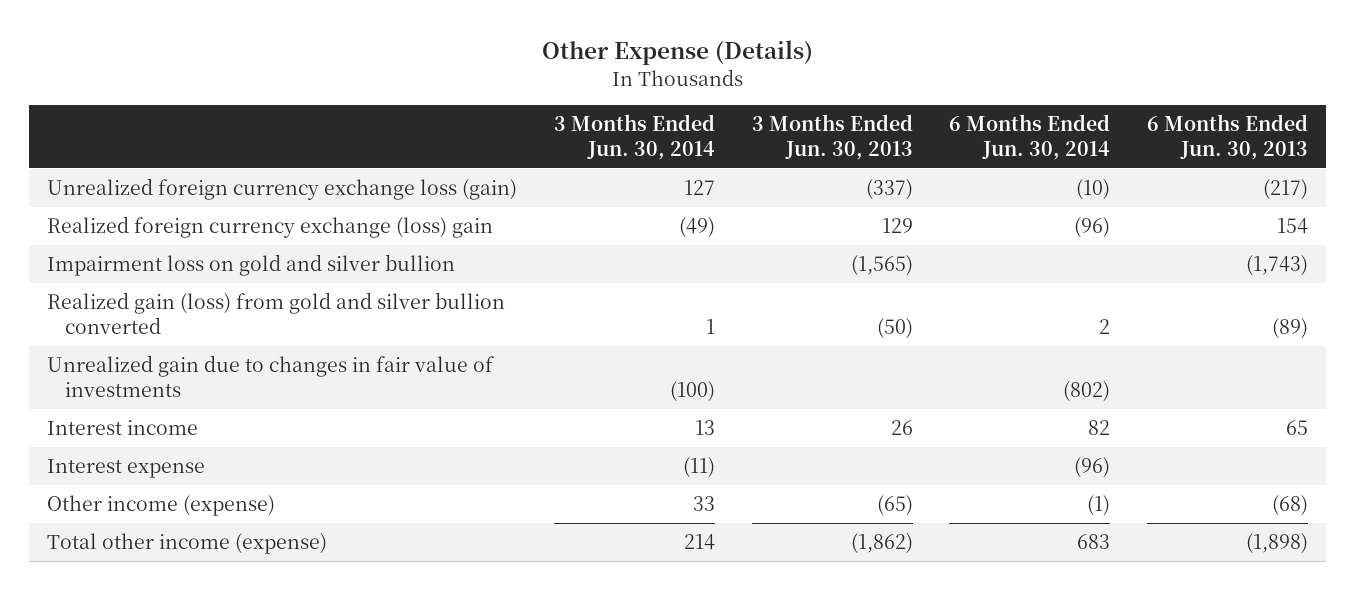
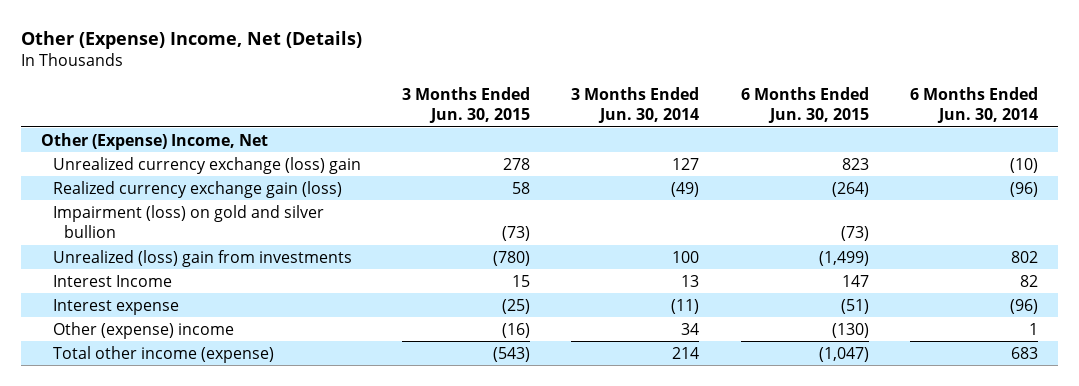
[541,40,813,66] Other Expense (Details) -> [20,30,362,49] Other (Expense) Income, Net (Details)
[751,114,913,161] 3 Months Ended Jun. 30, 2013 -> none
[1147,114,1309,161] 6 Months Ended Jun. 30, 2013 -> none
none -> [401,86,530,124] 3 Months Ended Jun. 30, 2015
none -> [740,86,869,124] 6 Months Ended Jun. 30, 2015
[47,292,506,334] Realized gain (loss) from gold and silver bullion converted -> none
none -> [41,132,269,150] Other (Expense) Income, Net
[47,178,518,201] Unrealized foreign currency exchange loss (gain) -> [52,156,361,174] Unrealized currency exchange (loss) gain
[47,216,494,239] Realized foreign currency exchange (loss) gain -> [52,180,342,198] Realized currency exchange gain (loss)
[47,254,456,277] Impairment loss on gold and silver bullion -> [52,204,324,239] Impairment (loss) on gold and silver bullion
[47,355,495,397] Unrealized gain due to changes in fair value of investments -> [52,249,352,267] Unrealized (loss) gain from investments
[669,380,715,402] (100) -> [672,250,700,263] 100
[1063,380,1111,402] (802) -> [1010,250,1038,263] 802
[47,420,199,436] Interest income -> [52,274,172,287] Interest Income
[47,495,276,517] Other income (expense) -> [52,321,234,339] Other (expense) income
[692,496,715,512] 33 -> [681,322,700,335] 34
[1087,495,1111,517] (1) -> [1028,322,1038,335] 1

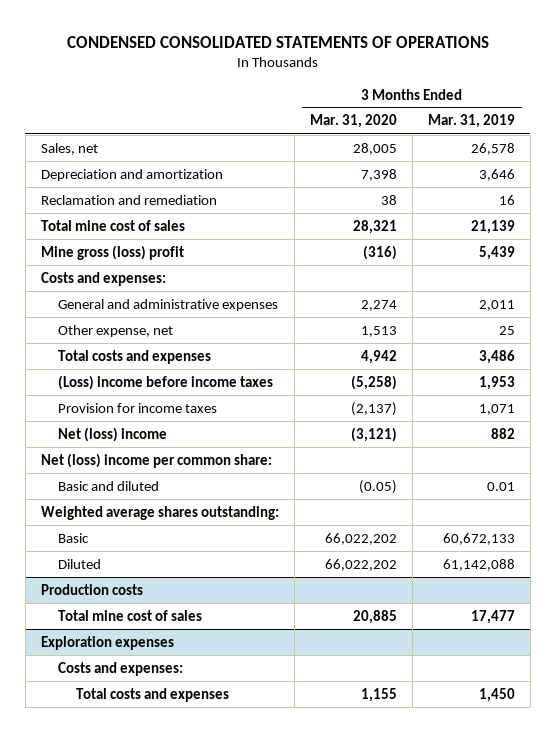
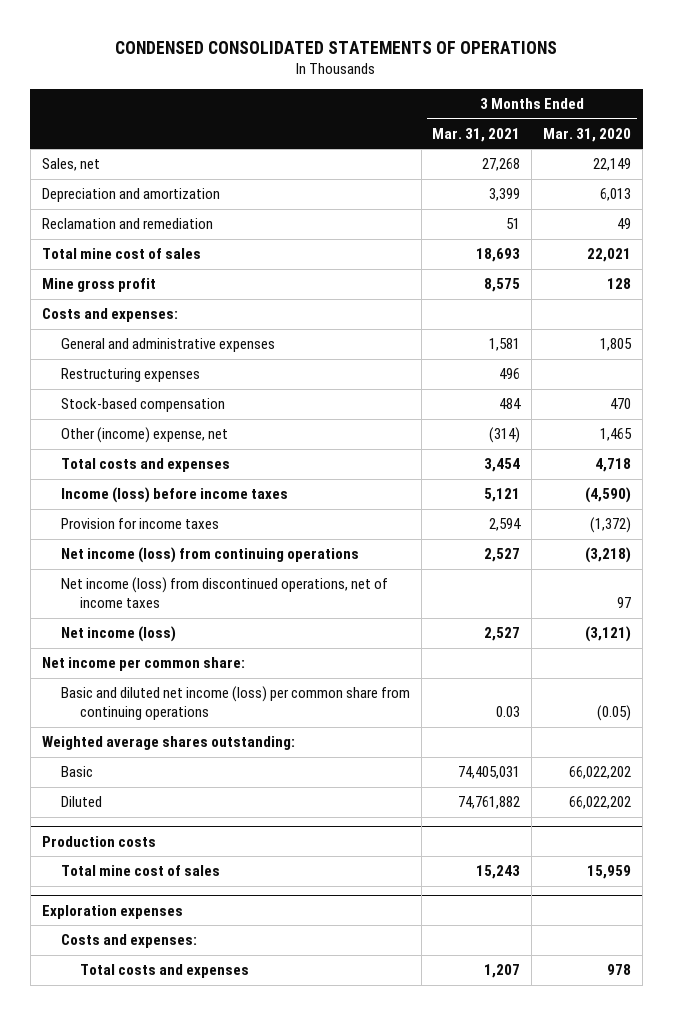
[427,114,515,129] Mar. 31, 2019 -> none
none -> [432,127,521,142] Mar. 31, 2021
[352,142,397,155] 28,005 -> [593,158,632,172] 22,149
[360,168,397,181] 7,398 -> [600,188,632,202] 6,013
[380,194,397,205] 38 -> [617,218,632,230] 49
[352,219,397,234] 28,321 -> [587,248,632,263] 22,021
[40,244,184,260] Mine gross (loss) profit -> [41,278,156,293] Mine gross profit
[362,244,397,260] (316) -> [607,278,632,290] 128
[58,480,160,491] Basic and diluted -> none
[360,299,397,311] 2,274 -> [600,338,633,352] 1,805
none -> [60,368,200,383] Restructuring expenses
none -> [60,398,225,413] Stock-based compensation
[58,324,174,337] Other expense, net -> [60,427,228,444] Other (income) expense, net
[360,325,397,337] 1,513 -> [600,428,633,442] 1,465
[360,349,397,364] 4,942 -> [595,458,632,473] 4,718
[58,374,274,390] (Loss) income before income taxes -> [60,487,288,504] Income (loss) before income taxes
[350,374,397,390] (5,258) -> [585,487,632,504] (4,590)
[350,401,397,416] (2,137) -> [590,517,632,534] (1,372)
none -> [60,547,359,564] Net income (loss) from continuing operations
none -> [60,577,388,609] Net income (loss) from discontinued operations, net of income taxes
[58,426,168,442] Net (loss) income -> [60,626,176,643] Net income (loss)
[40,452,272,468] Net (loss) income per common share: -> [41,657,245,672] Net income per common share:
none -> [60,686,410,721] Basic and diluted net income (loss) per common share from continuing operations
[352,609,397,624] 20,885 -> [587,865,632,880] 15,959
[360,687,397,702] 1,155 -> [607,964,632,976] 978

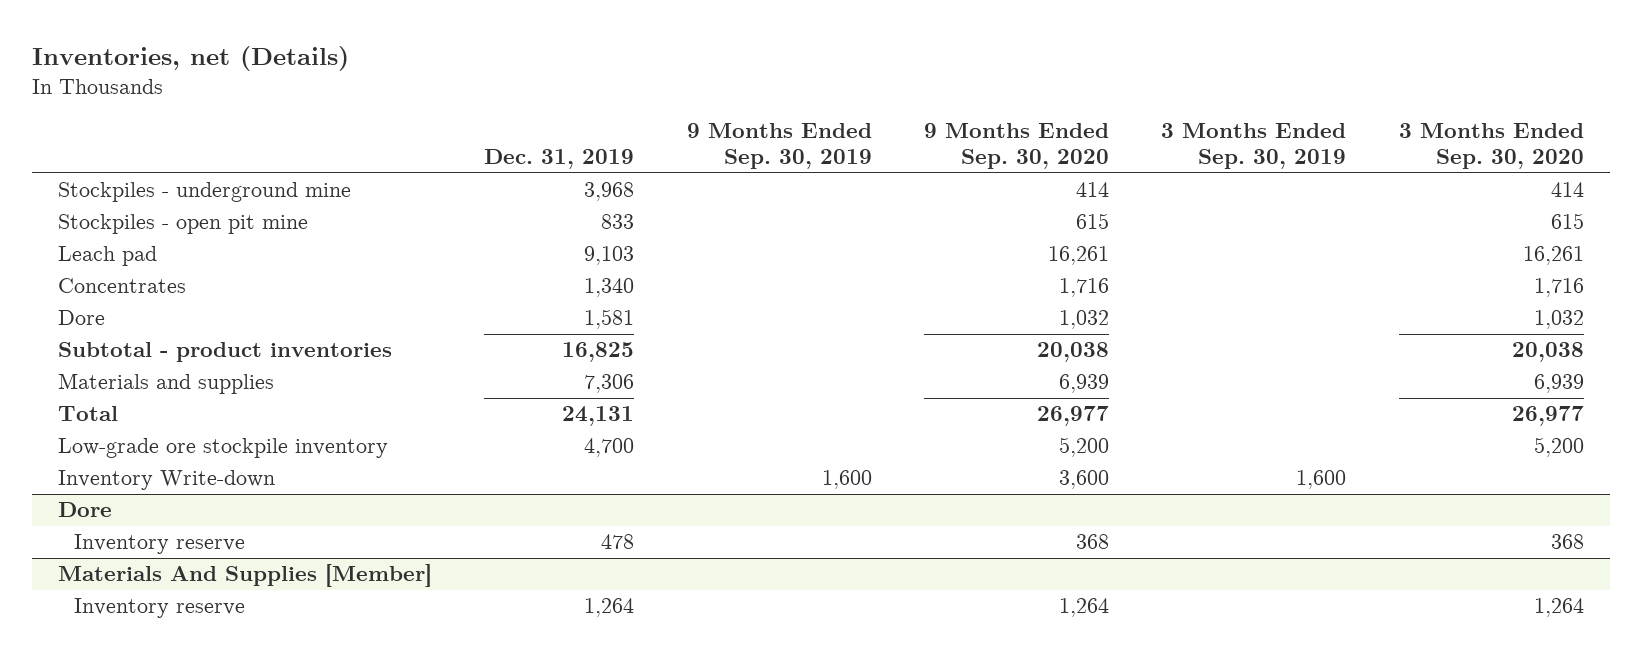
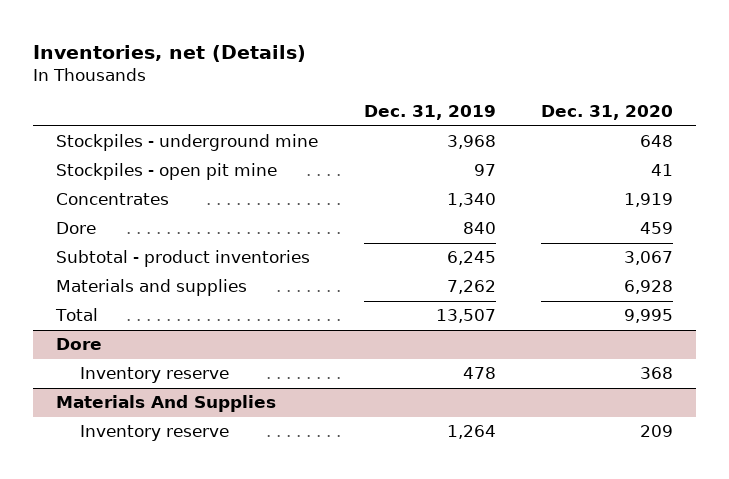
[686,123,872,169] 9 Months Ended Sep. 30, 2019 -> none
[924,123,1110,169] 9 Months Ended Sep. 30, 2020 -> none
[1161,123,1347,169] 3 Months Ended Sep. 30, 2019 -> none
[1398,123,1584,169] 3 Months Ended Sep. 30, 2020 -> none
none -> [541,105,674,121] Dec. 31, 2020
[58,246,158,267] Leach pad -> none
[601,214,635,230] 833 -> [473,164,496,177] 97
[58,438,389,459] Low-grade ore stockpile inventory -> none
[58,470,276,491] Inventory Write-down -> none
[584,309,635,330] 1,581 -> [462,222,496,235] 840
[562,342,635,363] 16,825 -> [446,251,496,266] 6,245
[584,374,635,394] 7,306 -> [446,280,496,295] 7,262
[562,406,635,427] 24,131 -> [435,309,496,324] 13,507
[58,564,433,588] Materials And Supplies [Member] -> [56,395,277,413] Materials And Supplies

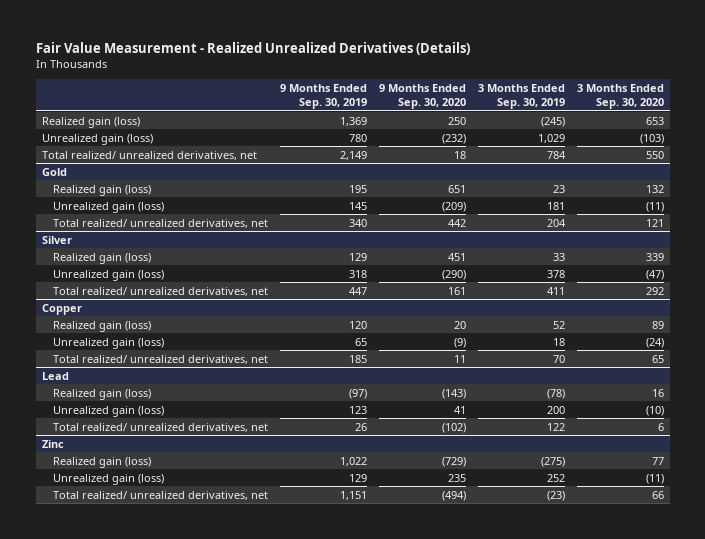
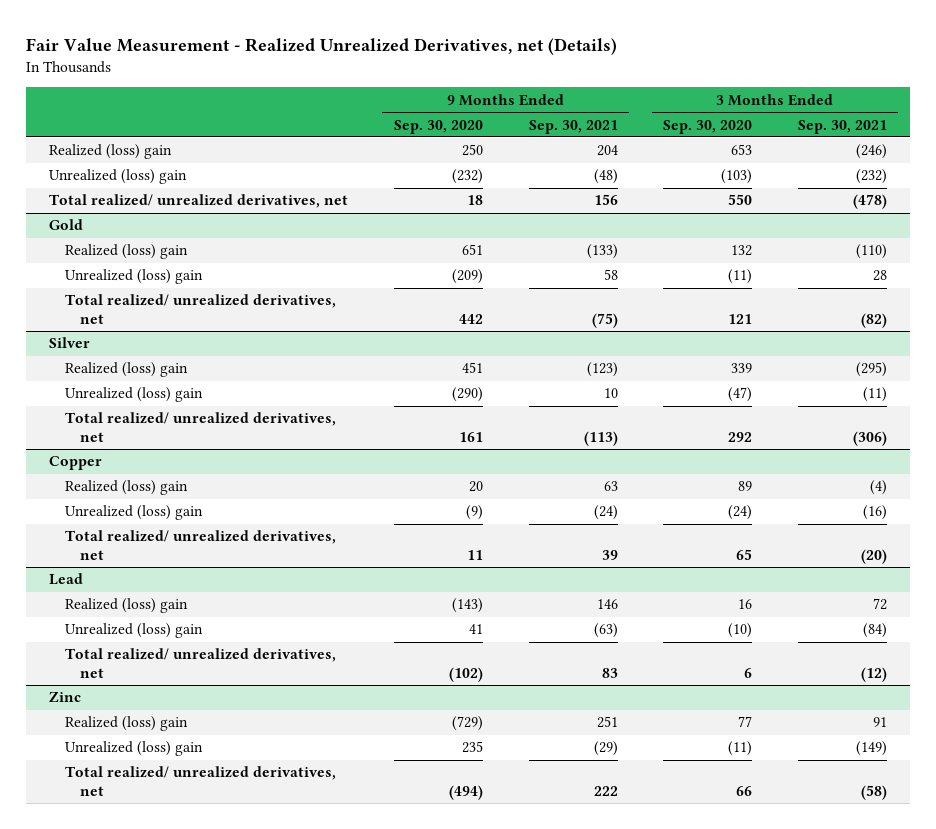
[35,41,470,55] Fair Value Measurement - Realized Unrealized Derivatives (Details) -> [26,37,618,55] Fair Value Measurement - Realized Unrealized Derivatives, net (Details)
[279,83,367,109] 9 Months Ended Sep. 30, 2019 -> none
[477,83,565,109] 3 Months Ended Sep. 30, 2019 -> none
none -> [528,119,618,134] Sep. 30, 2021
none -> [798,119,888,134] Sep. 30, 2021
[41,116,140,128] Realized gain (loss) -> [49,144,173,160] Realized (loss) gain
[41,133,153,145] Unrealized gain (loss) -> [49,169,188,185] Unrealized (loss) gain
[52,184,151,196] Realized gain (loss) -> [64,244,188,260] Realized (loss) gain
[52,201,164,213] Unrealized gain (loss) -> [64,269,203,285] Unrealized (loss) gain
[52,252,151,264] Realized gain (loss) -> [64,362,188,378] Realized (loss) gain
[52,269,164,281] Unrealized gain (loss) -> [64,387,203,403] Unrealized (loss) gain
[52,320,151,332] Realized gain (loss) -> [64,480,188,496] Realized (loss) gain
[52,337,164,349] Unrealized gain (loss) -> [64,505,203,521] Unrealized (loss) gain
[52,388,151,400] Realized gain (loss) -> [64,598,188,614] Realized (loss) gain
[52,405,164,417] Unrealized gain (loss) -> [64,623,203,639] Unrealized (loss) gain
[52,456,151,468] Realized gain (loss) -> [64,716,188,732] Realized (loss) gain
[52,473,164,485] Unrealized gain (loss) -> [64,741,203,757] Unrealized (loss) gain

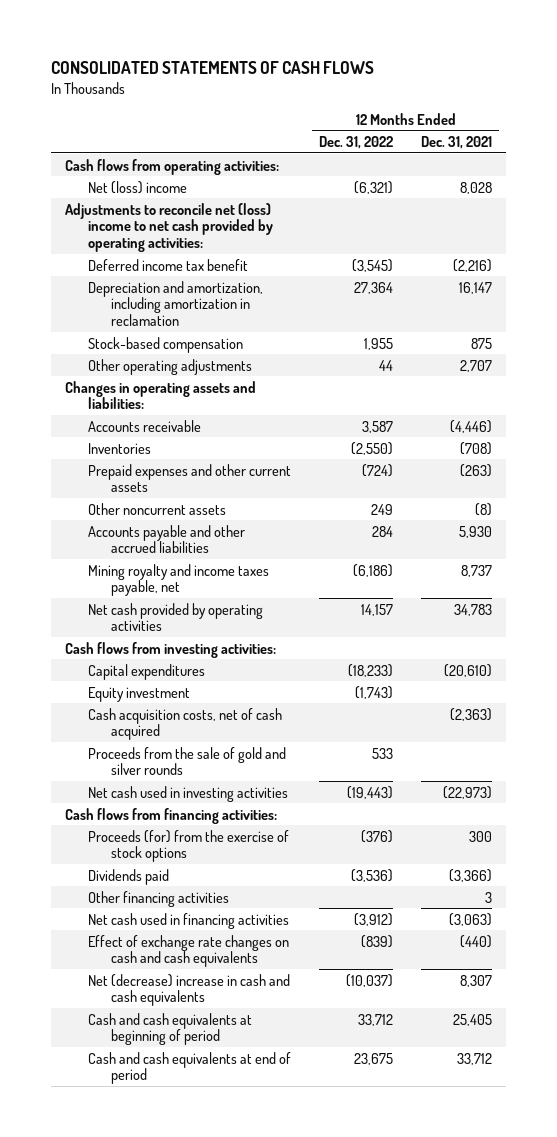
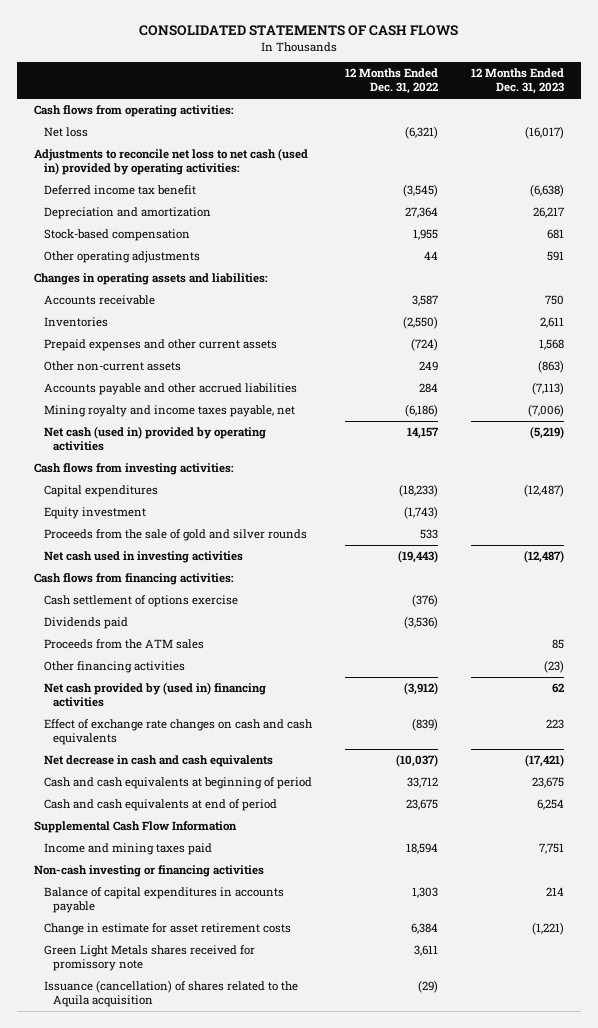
[421,136,493,150] Dec. 31, 2021 -> none
none -> [471,68,565,95] 12 Months Ended Dec. 31, 2023
[88,180,188,194] Net (loss) income -> [43,127,88,138] Net loss
[64,202,274,253] Adjustments to reconcile net (loss) income to net cash provided by operating activities: -> [33,148,308,176] Adjustments to reconcile net loss to net cash (used in) provided by operating activities:
[88,280,264,327] Depreciation and amortization, including amortization in reclamation -> [43,207,211,220] Depreciation and amortization
[88,502,227,515] Other noncurrent assets -> [43,361,181,372] Other non-current assets
[88,602,264,632] Net cash provided by operating activities -> [43,426,266,452] Net cash (used in) provided by operating activities
[88,707,283,741] Cash acquisition costs, net of cash acquired -> none
[88,829,290,863] Proceeds (for) from the exercise of stock options -> [43,595,238,608] Cash settlement of options exercise
none -> [43,639,204,650] Proceeds from the ATM sales
[88,912,290,929] Net cash used in financing activities -> [43,682,266,708] Net cash provided by (used in) financing activities
[88,973,291,1007] Net (decrease) increase in cash and cash equivalents -> [43,755,273,768] Net decrease in cash and cash equivalents
none -> [33,821,237,834] Supplemental Cash Flow Information
none -> [43,843,212,856] Income and mining taxes paid
none -> [33,865,264,878] Non-cash investing or financing activities
none -> [43,887,284,914] Balance of capital expenditures in accounts payable
none -> [43,923,291,936] Change in estimate for asset retirement costs
none -> [43,945,255,972] Green Light Metals shares received for promissory note
none -> [43,980,298,1008] Issuance (cancellation) of shares related to the Aquila acquisition

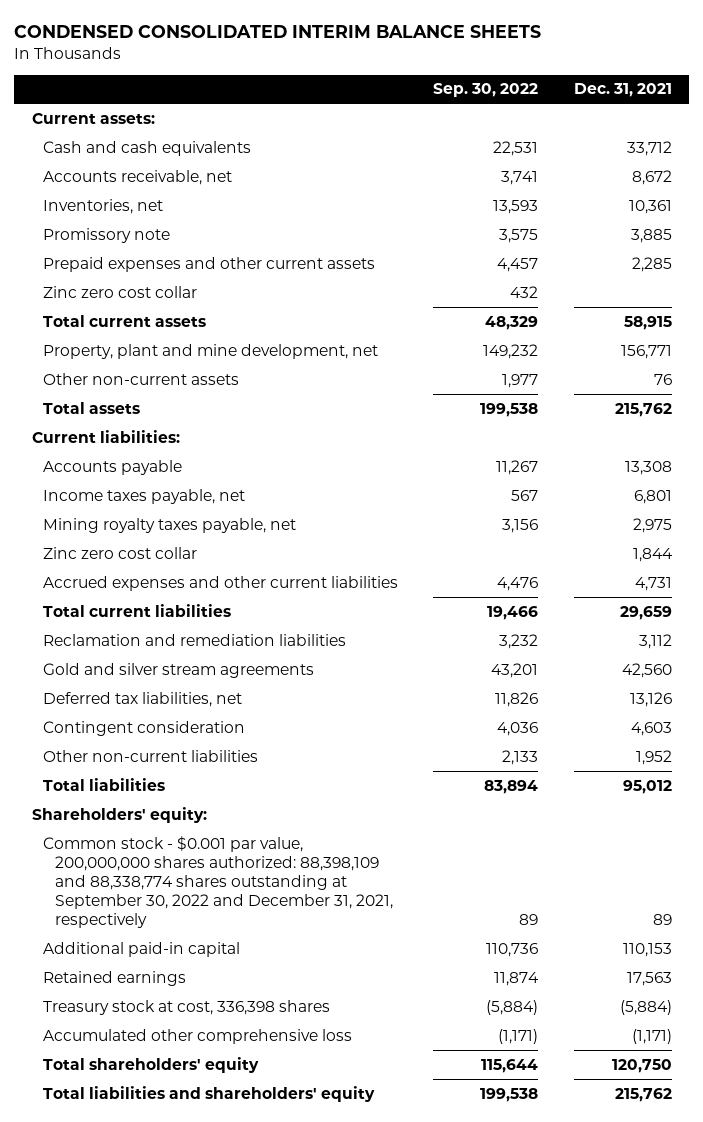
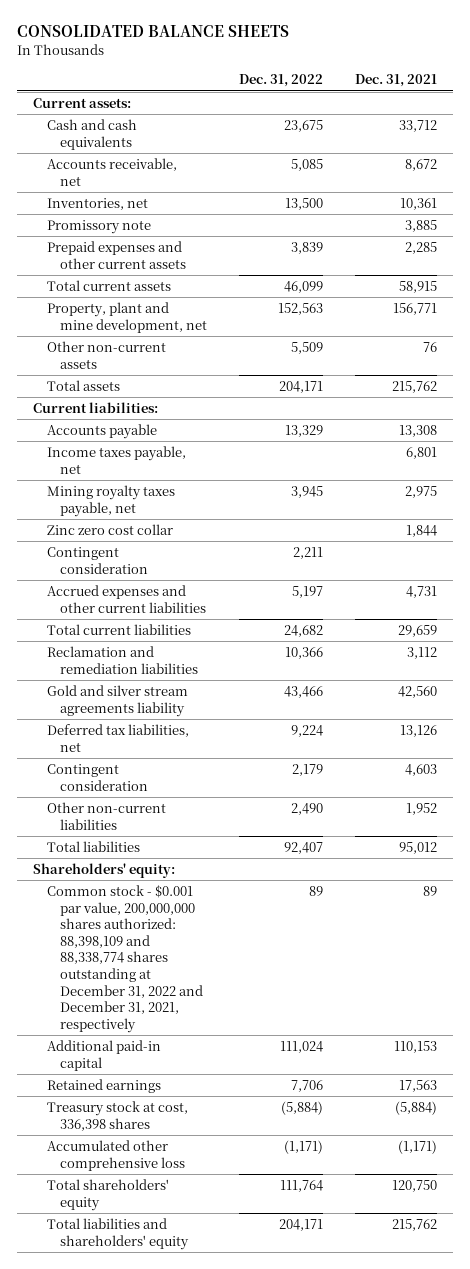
[14,25,542,39] CONDENSED CONSOLIDATED INTERIM BALANCE SHEETS -> [17,25,290,38] CONSOLIDATED BALANCE SHEETS
[433,83,539,98] Sep. 30, 2022 -> none
none -> [239,74,324,88] Dec. 31, 2022
[43,285,198,298] Zinc zero cost collar -> none
none -> [46,546,149,574] Contingent consideration
[43,662,315,678] Gold and silver stream agreements -> [46,684,188,717] Gold and silver stream agreements liability
[43,835,393,928] Common stock - $0.001 par value, 200,000,000 shares authorized: 88,398,109 and 88,338,774 shares outstanding at September 30, 2022 and December 31, 2021, respectively -> [46,884,204,1033] Common stock - $0.001 par value, 200,000,000 shares authorized: 88,398,109 and 88,338,774 shares outstanding at December 31, 2022 and December 31, 2021, respectively

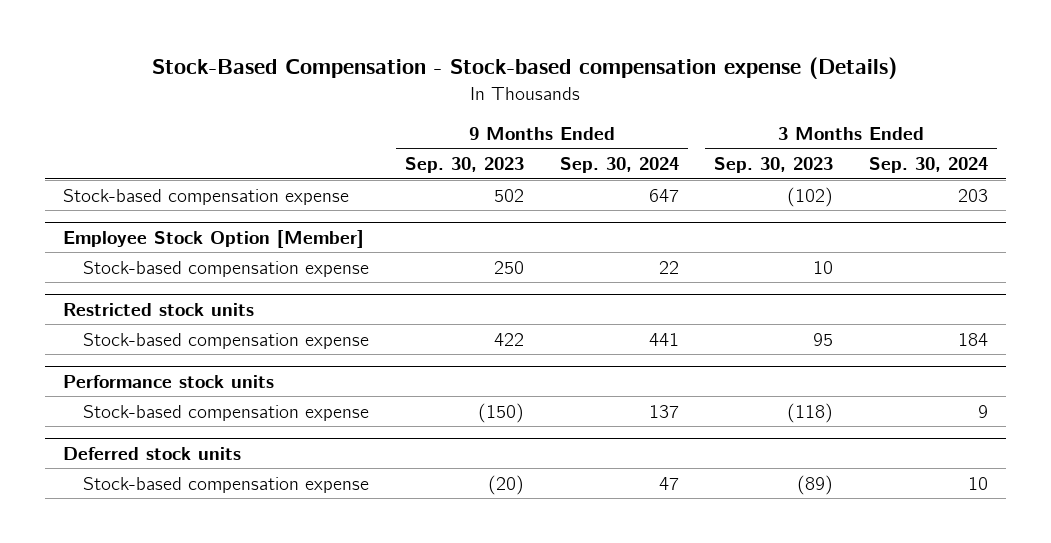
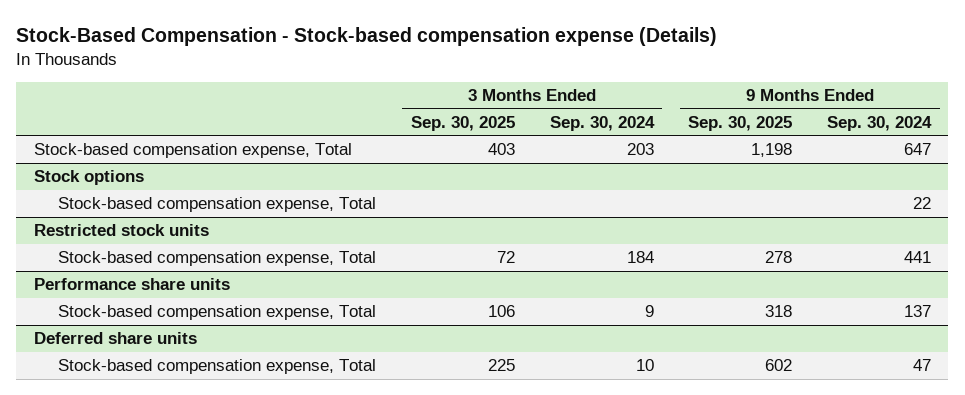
[404,157,524,174] Sep. 30, 2023 -> none
[714,157,834,174] Sep. 30, 2023 -> none
none -> [410,115,515,131] Sep. 30, 2025
none -> [688,115,793,131] Sep. 30, 2025
[62,188,349,205] Stock-based compensation expense -> [33,143,352,159] Stock-based compensation expense, Total
[62,229,364,248] Employee Stock Option [Member] -> [33,170,144,186] Stock options
[83,260,370,277] Stock-based compensation expense -> [58,197,377,213] Stock-based compensation expense, Total
[83,332,370,349] Stock-based compensation expense -> [58,251,377,267] Stock-based compensation expense, Total
[62,374,274,388] Performance stock units -> [33,278,230,291] Performance share units
[83,404,370,421] Stock-based compensation expense -> [58,305,377,321] Stock-based compensation expense, Total
[62,446,241,460] Deferred stock units -> [33,332,197,345] Deferred share units
[83,476,370,493] Stock-based compensation expense -> [58,359,377,375] Stock-based compensation expense, Total

